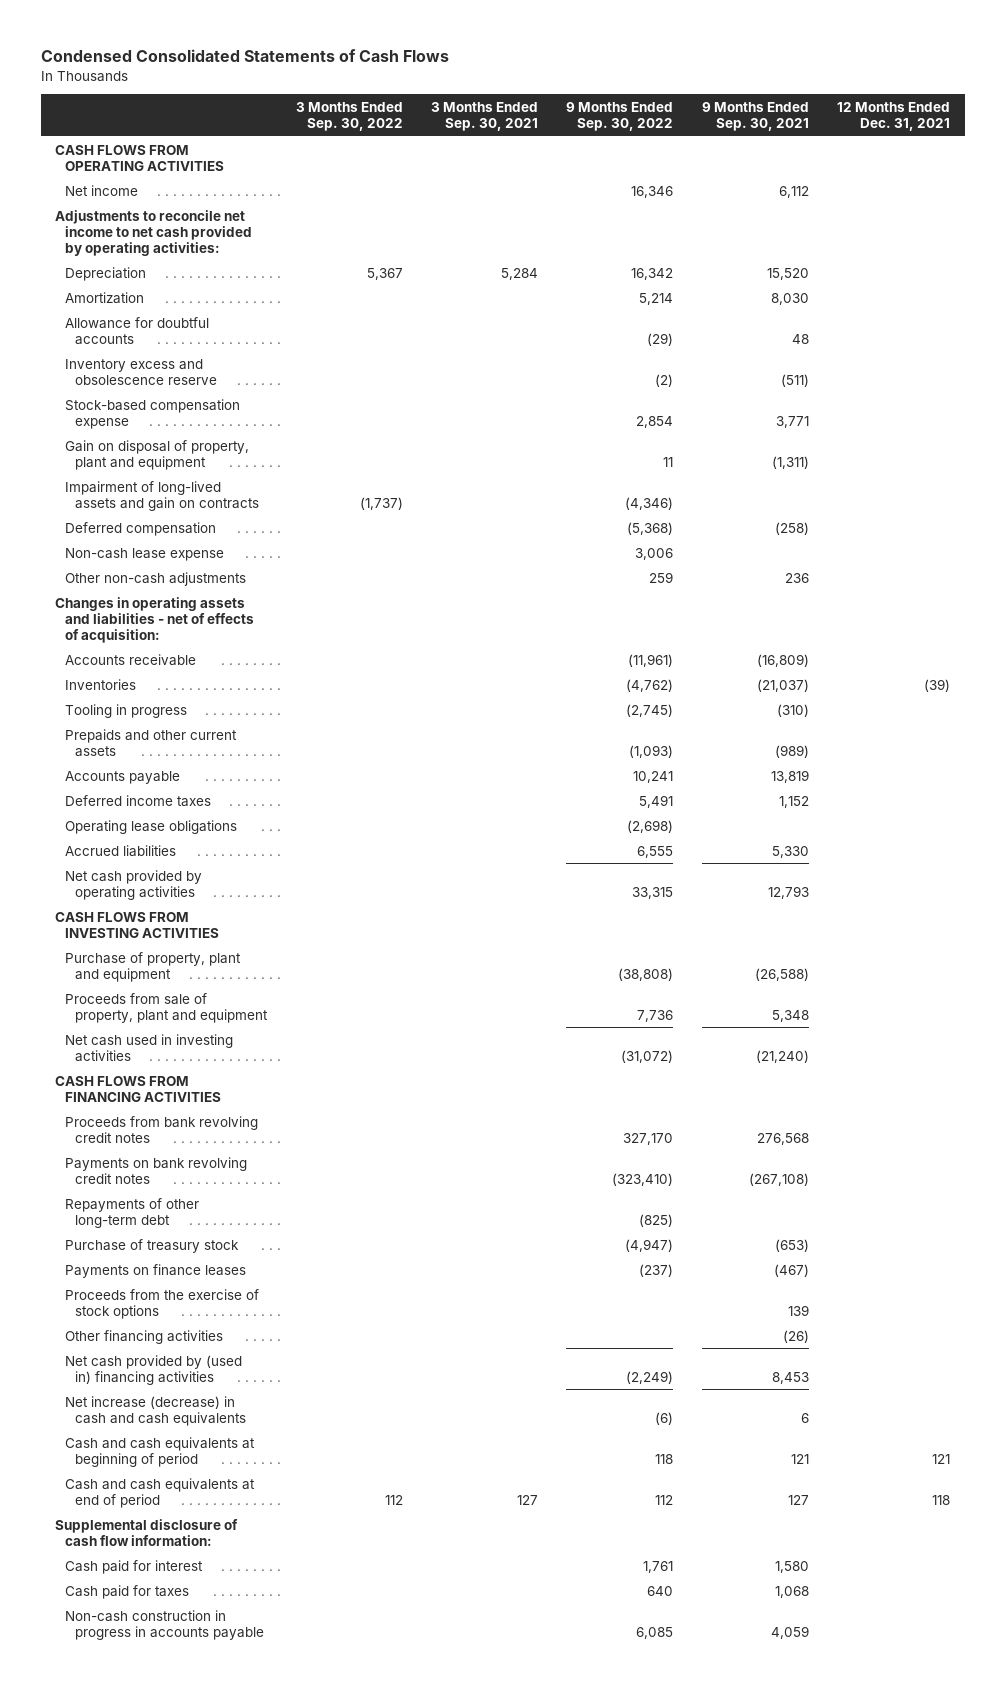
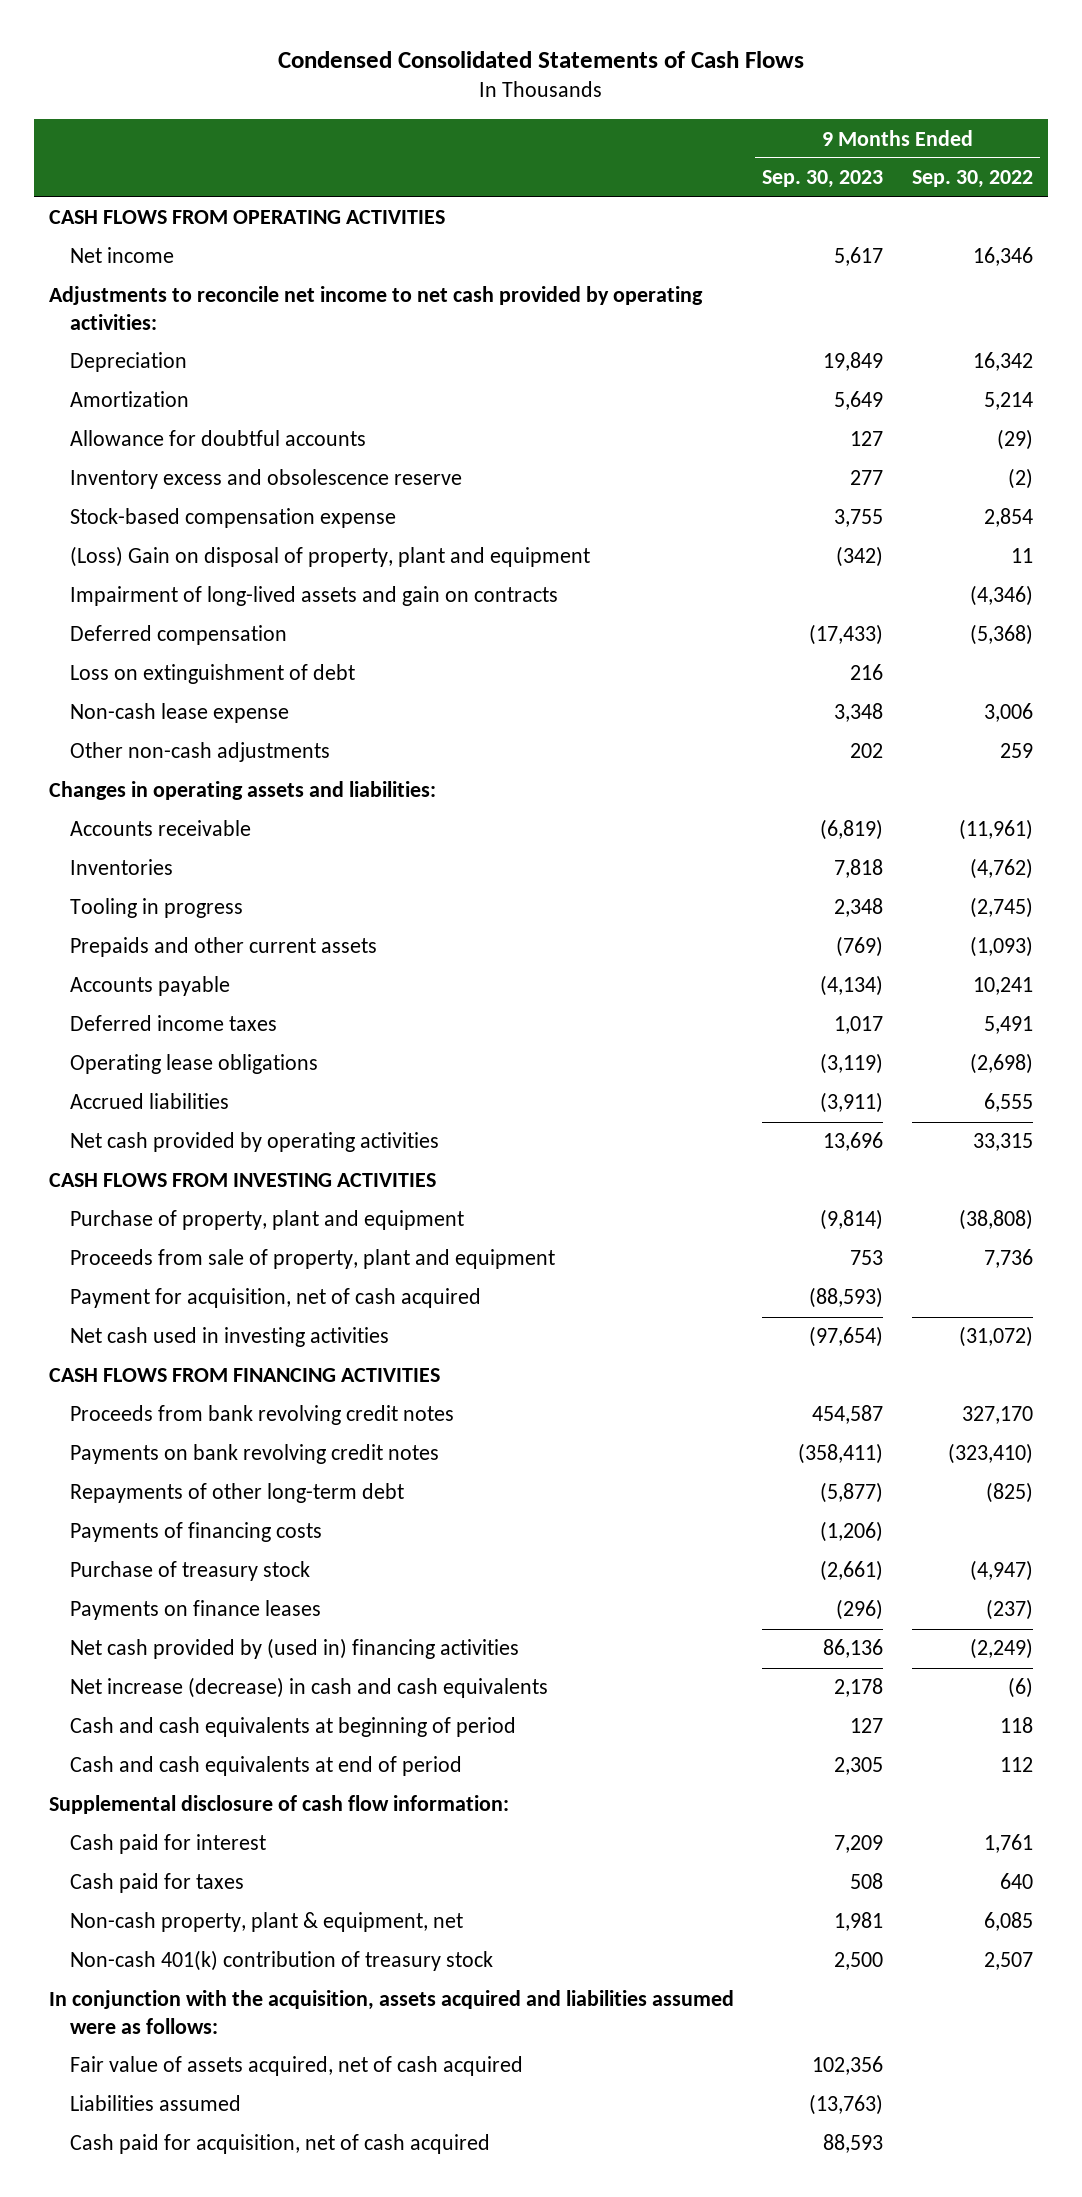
[295,101,403,131] 3 Months Ended Sep. 30, 2022 -> none
[430,101,538,131] 3 Months Ended Sep. 30, 2021 -> none
[701,101,809,131] 9 Months Ended Sep. 30, 2021 -> none
[837,101,951,131] 12 Months Ended Dec. 31, 2021 -> none
none -> [762,170,884,189] Sep. 30, 2023
[64,439,249,470] Gain on disposal of property, plant and equipment -> [69,546,590,568] (Loss) Gain on disposal of property, plant and equipment
none -> [69,664,355,685] Loss on extinguishment of debt
[54,596,254,643] Changes in operating assets and liabilities - net of effects of acquisition: -> [48,781,436,801] Changes in operating assets and liabilities:
none -> [69,1288,481,1309] Payment for acquisition, net of cash acquired
none -> [69,1522,322,1543] Payments of financing costs
[64,1288,259,1319] Proceeds from the exercise of stock options -> none
[64,1329,223,1344] Other financing activities -> none
[64,1609,265,1640] Non-cash construction in progress in accounts payable -> [69,1912,463,1933] Non-cash property, plant & equipment, net
none -> [69,1950,493,1972] Non-cash 401(k) contribution of treasury stock
none -> [48,1990,734,2034] In conjunction with the acquisition, assets acquired and liabilities assumed were as follows:
none -> [69,2056,523,2077] Fair value of assets acquired, net of cash acquired
none -> [69,2095,241,2112] Liabilities assumed
none -> [69,2134,490,2155] Cash paid for acquisition, net of cash acquired

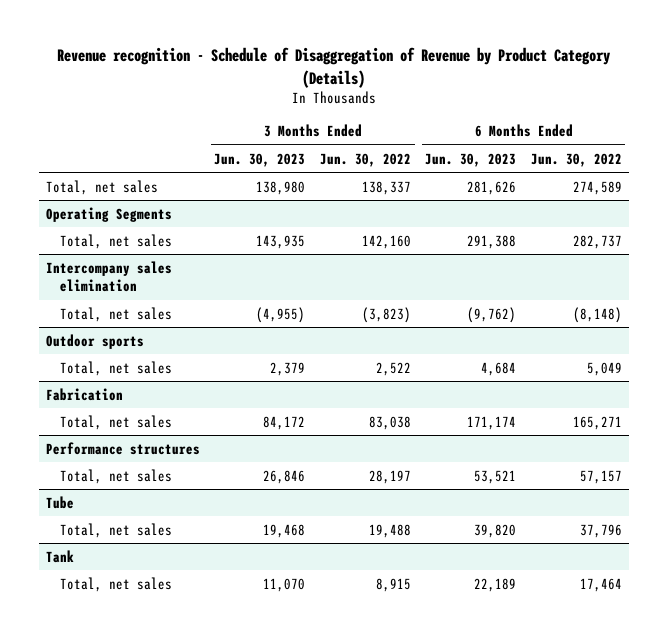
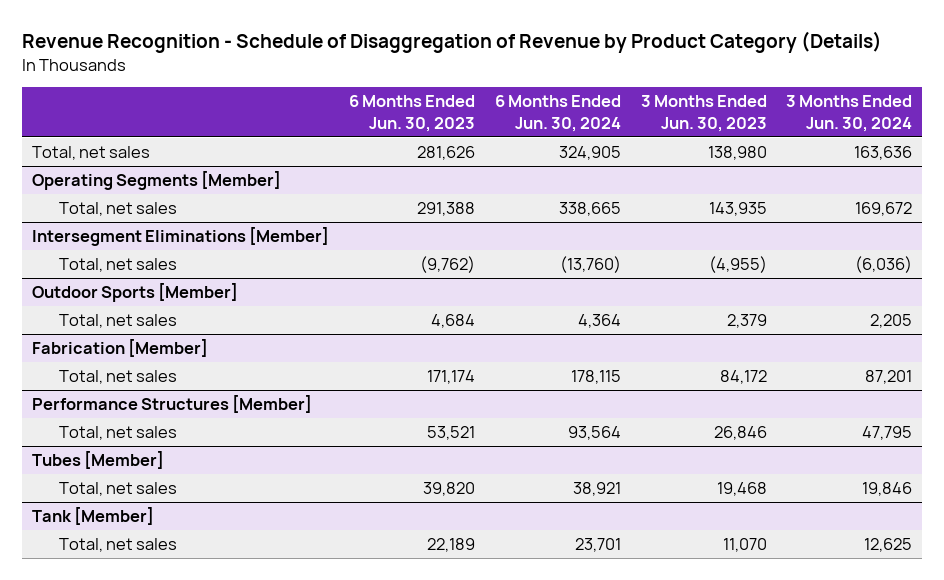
[56,47,610,88] Revenue recognition - Schedule of Disaggregation of Revenue by Product Category (Details) -> [22,31,883,54] Revenue Recognition - Schedule of Disaggregation of Revenue by Product Category (Details)
[319,152,411,167] Jun. 30, 2022 -> none
[530,152,622,167] Jun. 30, 2022 -> none
none -> [494,95,621,132] 6 Months Ended Jun. 30, 2024
none -> [786,95,913,132] 3 Months Ended Jun. 30, 2024
[45,206,172,222] Operating Segments -> [32,171,282,191] Operating Segments [Member]
[45,260,172,293] Intercompany sales elimination -> [32,227,330,247] Intersegment Eliminations [Member]
[45,333,144,349] Outdoor sports -> [32,283,239,303] Outdoor Sports [Member]
[45,387,123,401] Fabrication -> [32,339,209,358] Fabrication [Member]
[45,441,200,455] Performance structures -> [32,395,313,414] Performance Structures [Member]
[45,495,74,509] Tube -> [32,451,165,470] Tubes [Member]
[45,549,74,563] Tank -> [32,507,155,526] Tank [Member]

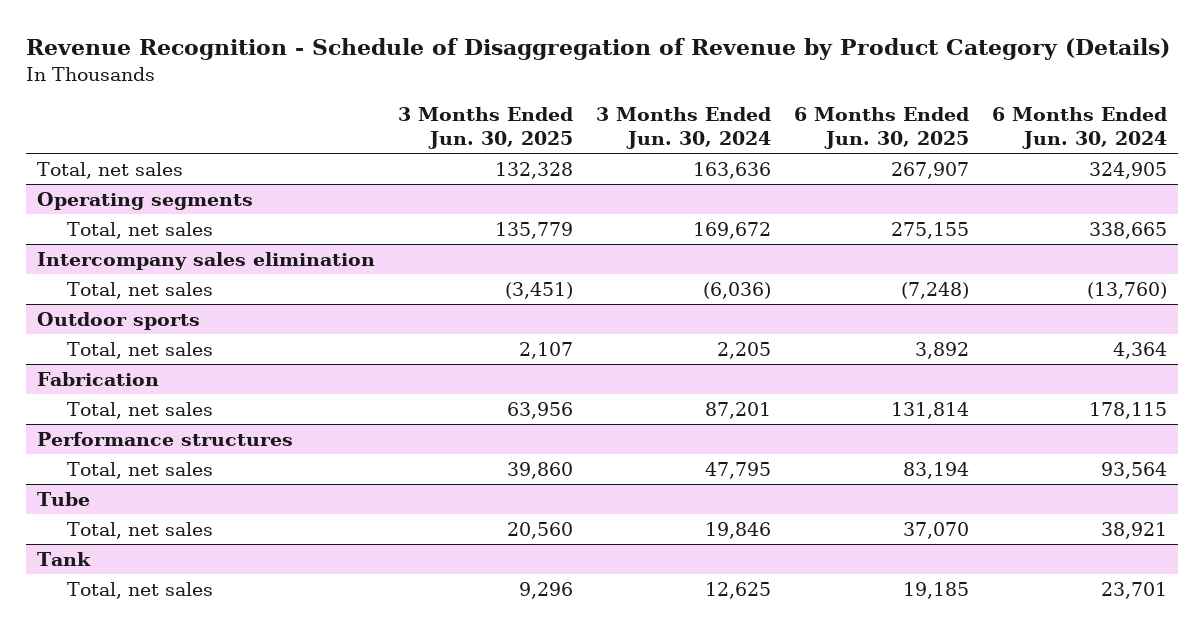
[348,95,475,132] 6 Months Ended Jun. 30, 2023 -> none
[640,95,767,132] 3 Months Ended Jun. 30, 2023 -> none
none -> [398,107,574,150] 3 Months Ended Jun. 30, 2025
none -> [793,107,969,150] 6 Months Ended Jun. 30, 2025
[32,171,282,191] Operating Segments [Member] -> [37,191,254,210] Operating segments
[32,227,330,247] Intersegment Eliminations [Member] -> [37,251,376,270] Intercompany sales elimination
[32,283,239,303] Outdoor Sports [Member] -> [37,311,201,330] Outdoor sports
[32,339,209,358] Fabrication [Member] -> [37,371,160,386] Fabrication
[32,395,313,414] Performance Structures [Member] -> [37,431,294,446] Performance structures
[32,451,165,470] Tubes [Member] -> [37,491,91,506] Tube
[32,507,155,526] Tank [Member] -> [37,551,92,566] Tank

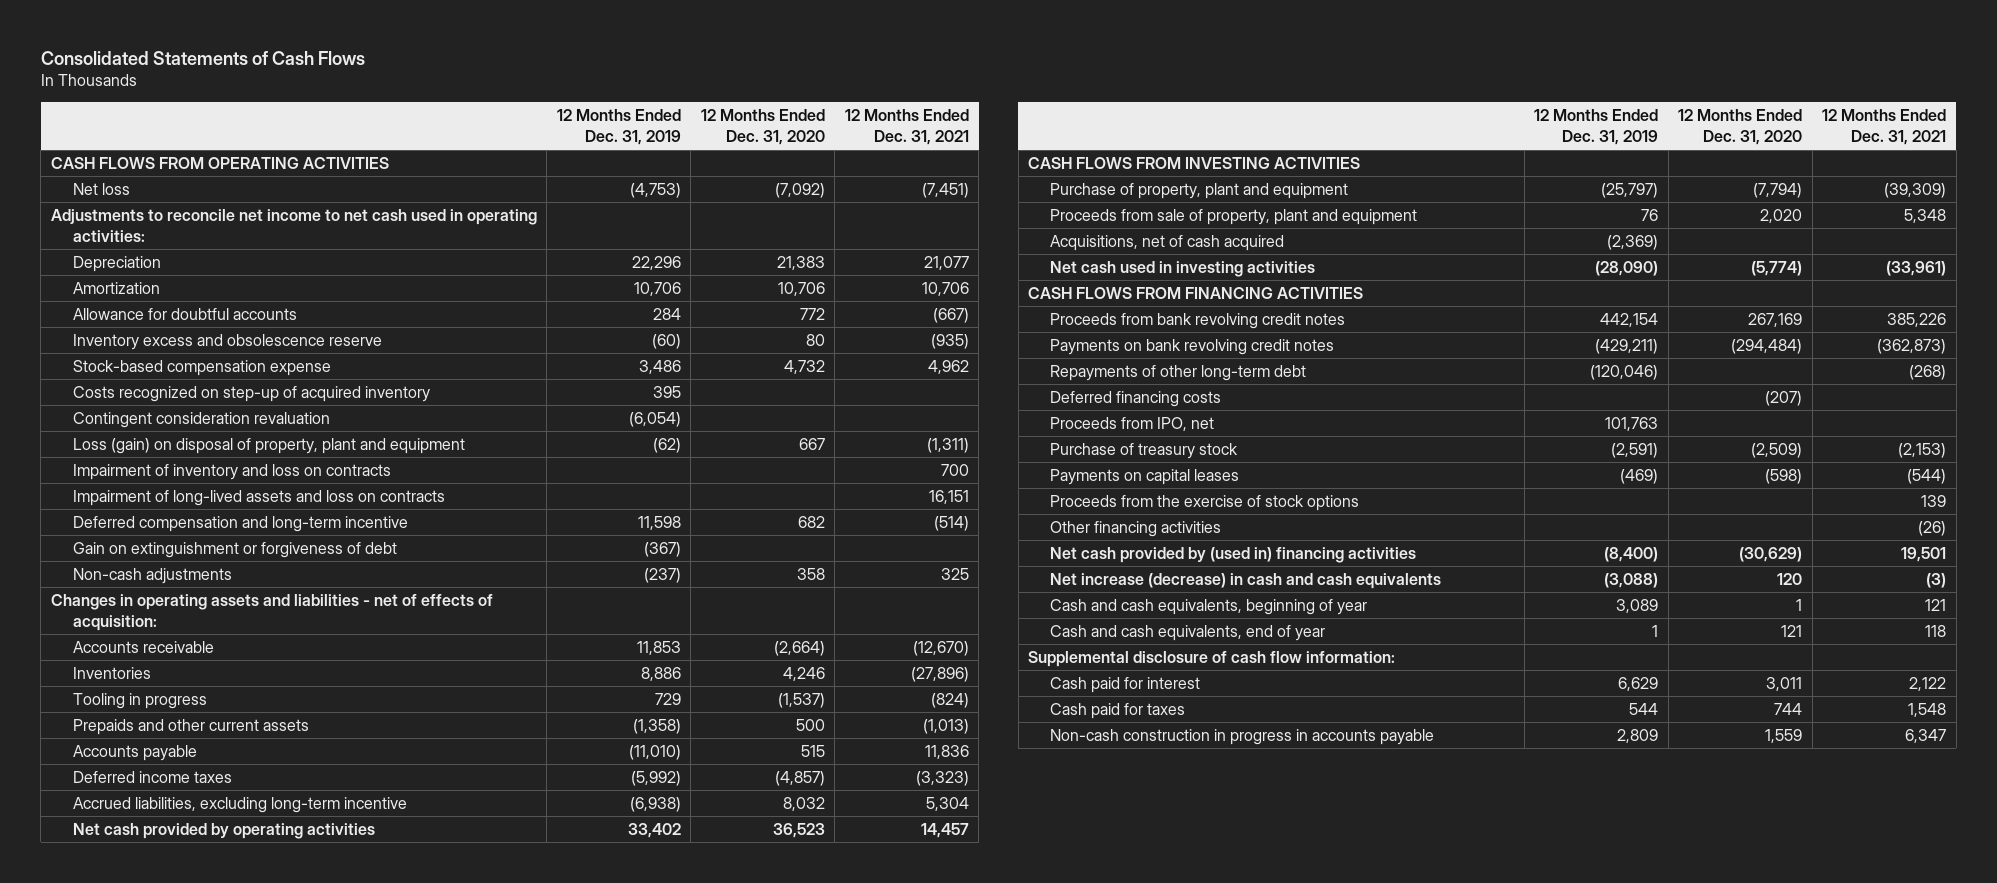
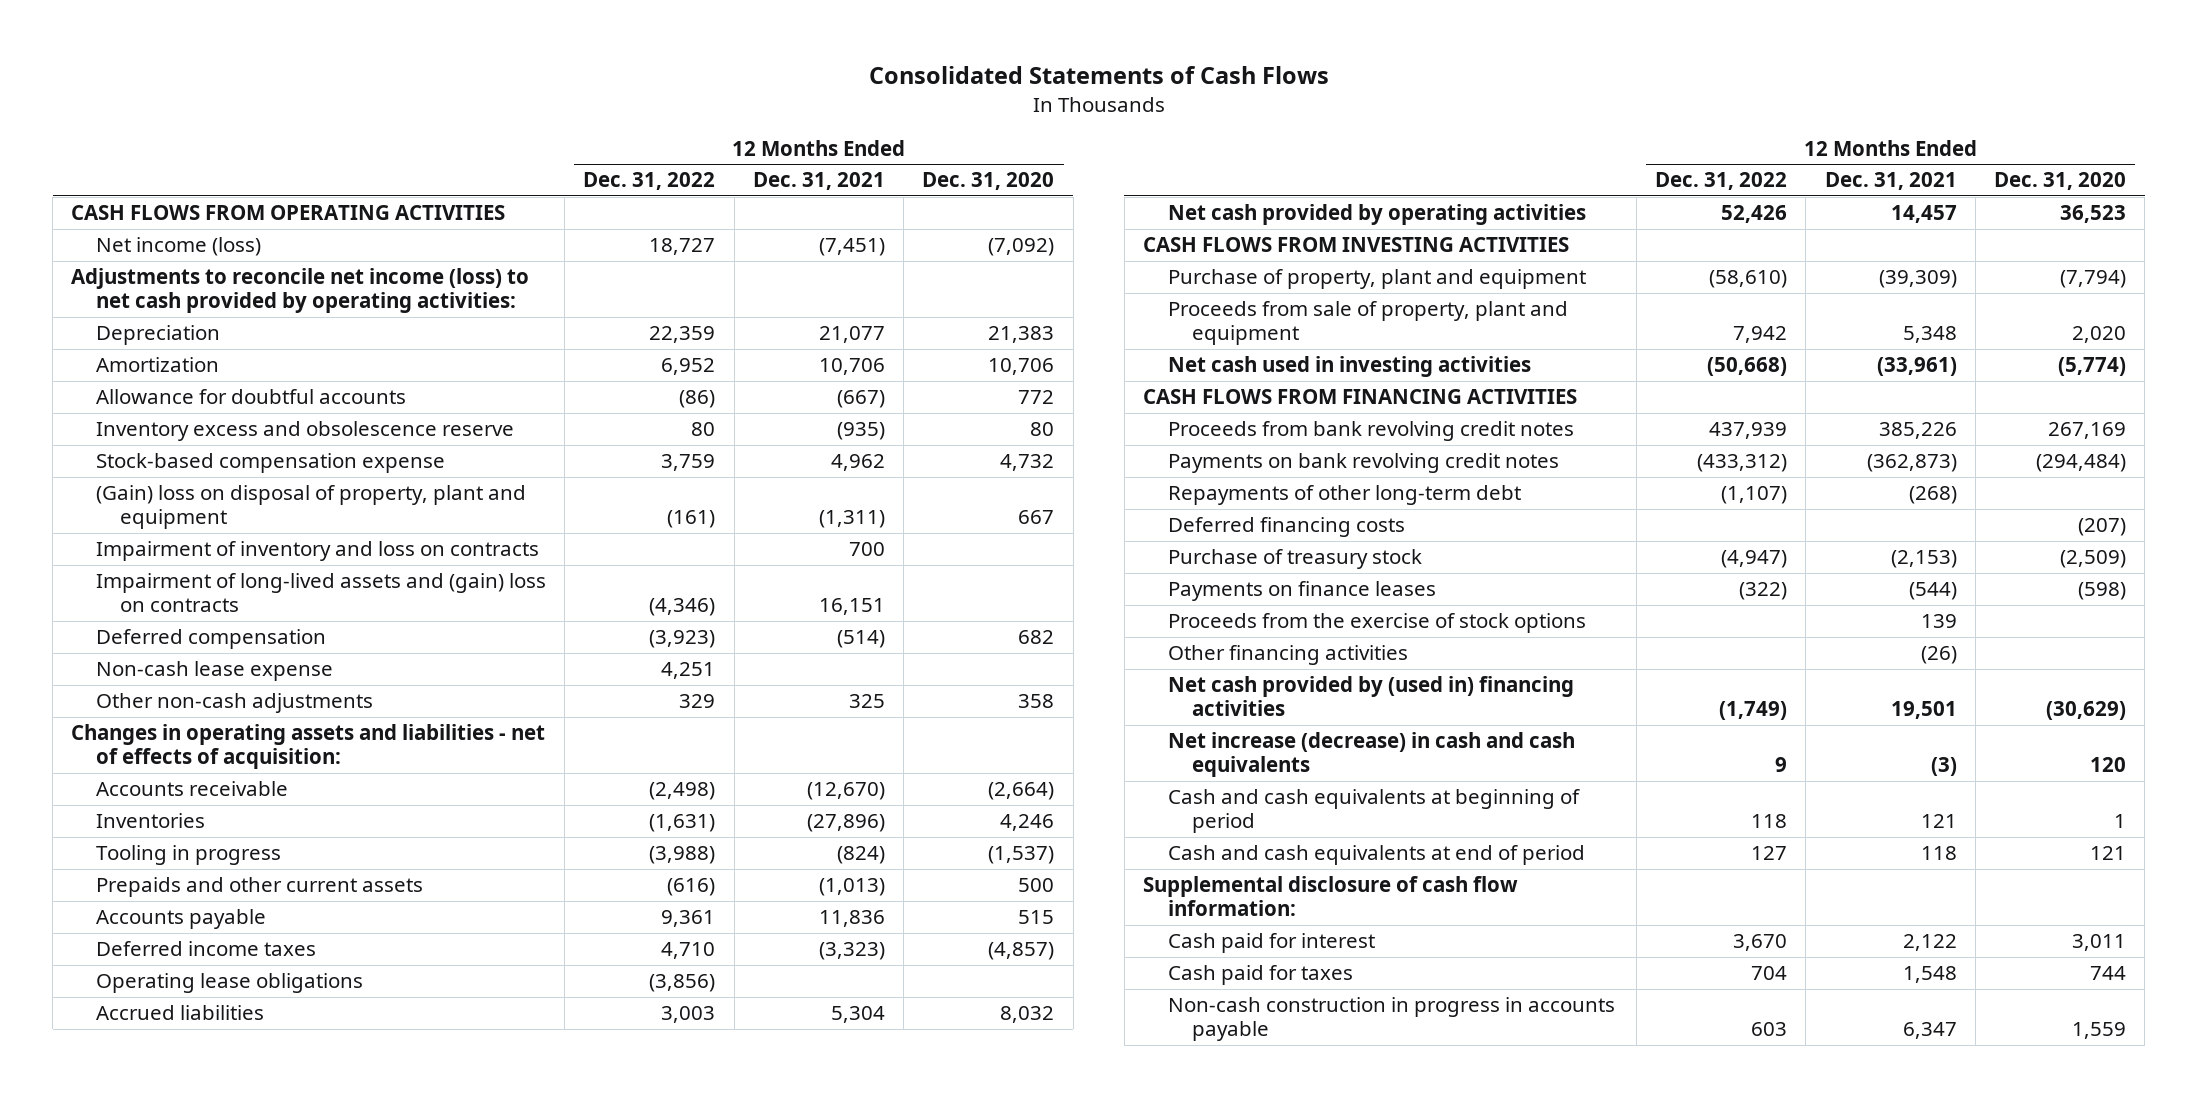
[556,109,681,145] 12 Months Ended Dec. 31, 2019 -> none
none -> [583,172,716,191] Dec. 31, 2022
[72,183,130,196] Net loss -> [95,237,261,257] Net income (loss)
[50,209,537,242] Adjustments to reconcile net income to net cash used in operating activities: -> [71,268,530,314] Adjustments to reconcile net income (loss) to net cash provided by operating activities:
[72,386,430,403] Costs recognized on step-up of acquired inventory -> none
[72,412,330,429] Contingent consideration revaluation -> none
[72,438,465,455] Loss (gain) on disposal of property, plant and equipment -> [95,485,526,530] (Gain) loss on disposal of property, plant and equipment
[72,542,397,559] Gain on extinguishment or forgiveness of debt -> none
[72,490,445,507] Impairment of long-lived assets and loss on contracts -> [95,573,546,613] Impairment of long-lived assets and (gain) loss on contracts
[72,516,408,533] Deferred compensation and long-term incentive -> [95,629,326,650] Deferred compensation
none -> [95,661,333,682] Non-cash lease expense
[72,568,232,585] Non-cash adjustments -> [95,693,373,714] Other non-cash adjustments
none -> [95,973,363,994] Operating lease obligations
[72,797,407,814] Accrued liabilities, excluding long-term incentive -> [95,1005,264,1021] Accrued liabilities
[1050,235,1285,252] Acquisitions, net of cash acquired -> none
[1050,417,1215,432] Proceeds from IPO, net -> none
[1050,469,1240,486] Payments on capital leases -> [1167,581,1436,602] Payments on finance leases
[1050,599,1368,616] Cash and cash equivalents, beginning of year -> [1167,789,1580,834] Cash and cash equivalents at beginning of period
[1050,625,1326,642] Cash and cash equivalents, end of year -> [1167,845,1585,866] Cash and cash equivalents at end of period

